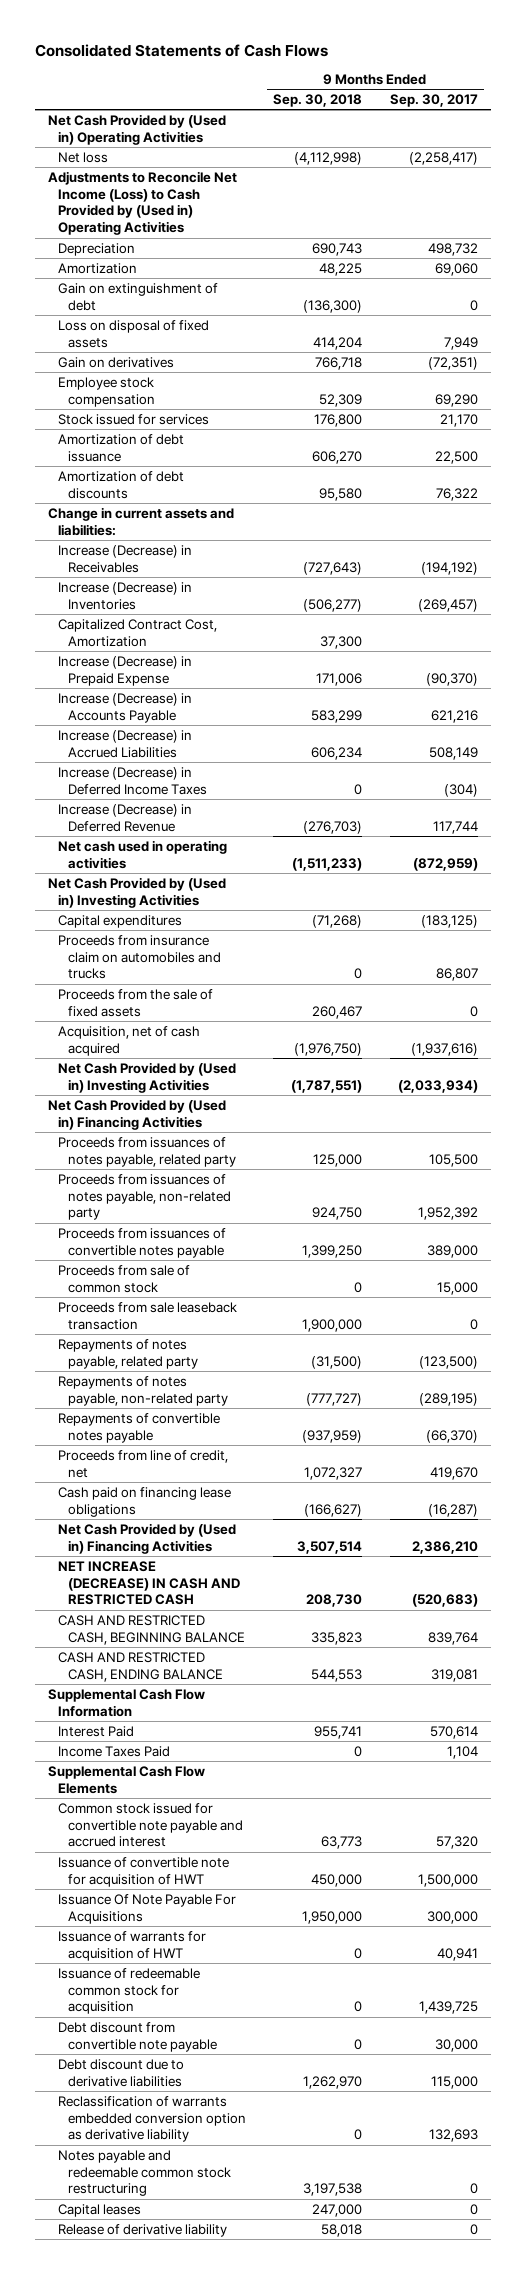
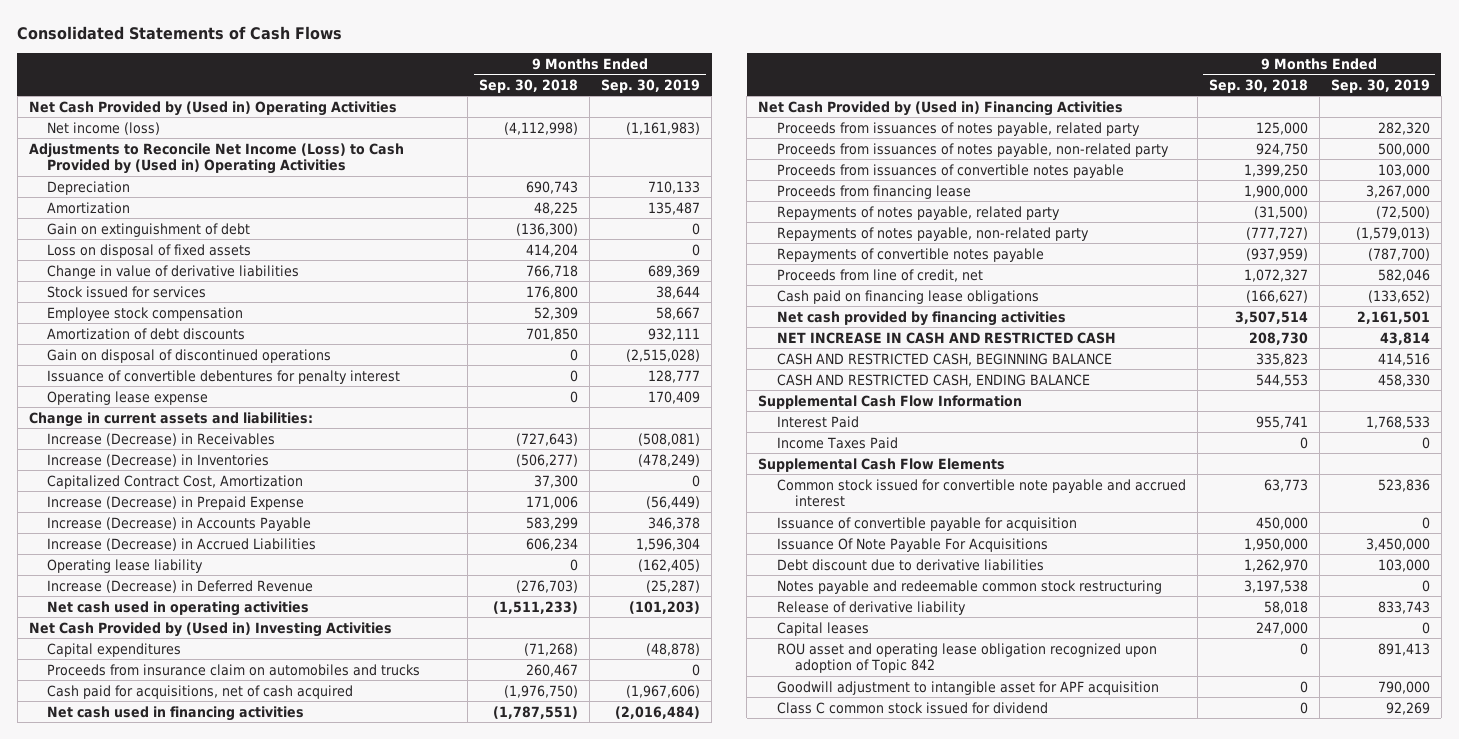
[389,93,478,107] Sep. 30, 2017 -> none
none -> [601,78,701,93] Sep. 30, 2019
[58,151,109,163] Net loss -> [47,121,161,135] Net income (loss)
[58,356,175,368] Gain on derivatives -> [47,264,300,279] Change in value of derivative liabilities
[58,433,185,462] Amortization of debt issuance -> none
[58,376,156,407] Employee stock compensation -> [47,306,244,321] Employee stock compensation
[319,487,363,501] 95,580 -> [526,327,579,341] 701,850
none -> [47,348,332,363] Gain on disposal of discontinued operations
none -> [47,369,401,384] Issuance of convertible debentures for penalty interest
none -> [47,390,209,405] Operating lease expense
[58,766,208,795] Increase (Decrease) in Deferred Income Taxes -> none
none -> [47,558,204,573] Operating lease liability
[58,988,214,1017] Proceeds from the sale of fixed assets -> none
[354,968,363,980] 0 -> [526,663,579,677] 260,467
[58,1025,201,1056] Acquisition, net of cash acquired -> [47,684,354,699] Cash paid for acquisitions, net of cash acquired
[58,1061,237,1093] Net Cash Provided by (Used in) Investing Activities -> [47,705,305,721] Net cash used in financing activities
[58,1264,191,1293] Proceeds from sale of common stock -> none
[58,1301,238,1330] Proceeds from sale leaseback transaction -> [776,184,971,199] Proceeds from financing lease
[58,1522,237,1554] Net Cash Provided by (Used in) Financing Activities -> [776,310,1066,326] Net cash provided by financing activities
[58,1560,241,1606] NET INCREASE (DECREASE) IN CASH AND RESTRICTED CASH -> [776,331,1116,344] NET INCREASE IN CASH AND RESTRICTED CASH
[58,1856,230,1887] Issuance of convertible note for acquisition of HWT -> [776,516,1077,531] Issuance of convertible payable for acquisition
[58,1930,207,1961] Issuance of warrants for acquisition of HWT -> none
[58,1967,201,2015] Issuance of redeemable common stock for acquisition -> none
[58,2021,218,2052] Debt discount from convertible note payable -> none
[58,2095,247,2143] Reclassification of warrants embedded conversion option as derivative liability -> none
[58,2203,142,2217] Capital leases -> [776,621,869,636] Capital leases
none -> [776,642,1157,674] ROU asset and operating lease obligation recognized upon adoption of Topic 842
none -> [776,680,1159,695] Goodwill adjustment to intangible asset for APF acquisition
none -> [776,701,1048,714] Class C common stock issued for dividend

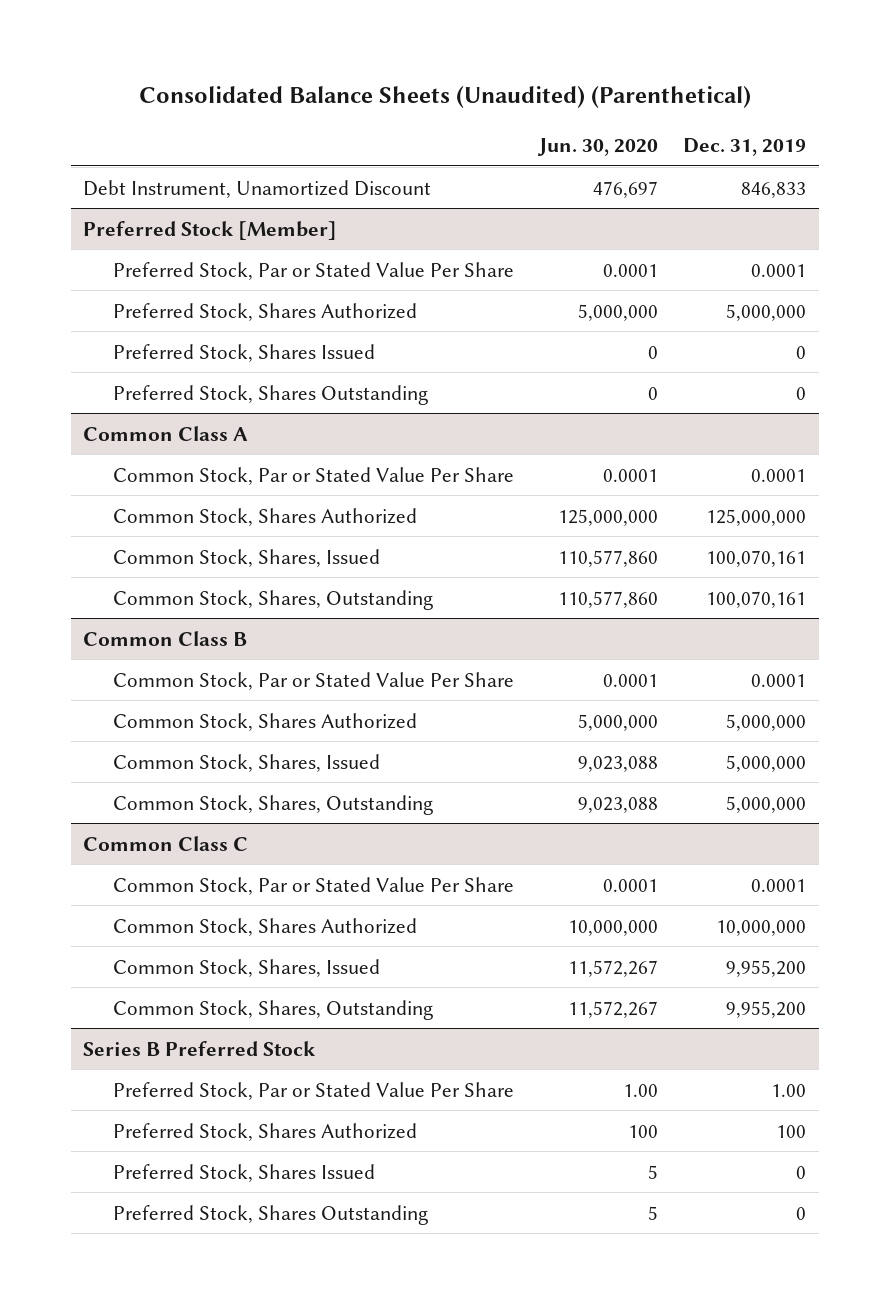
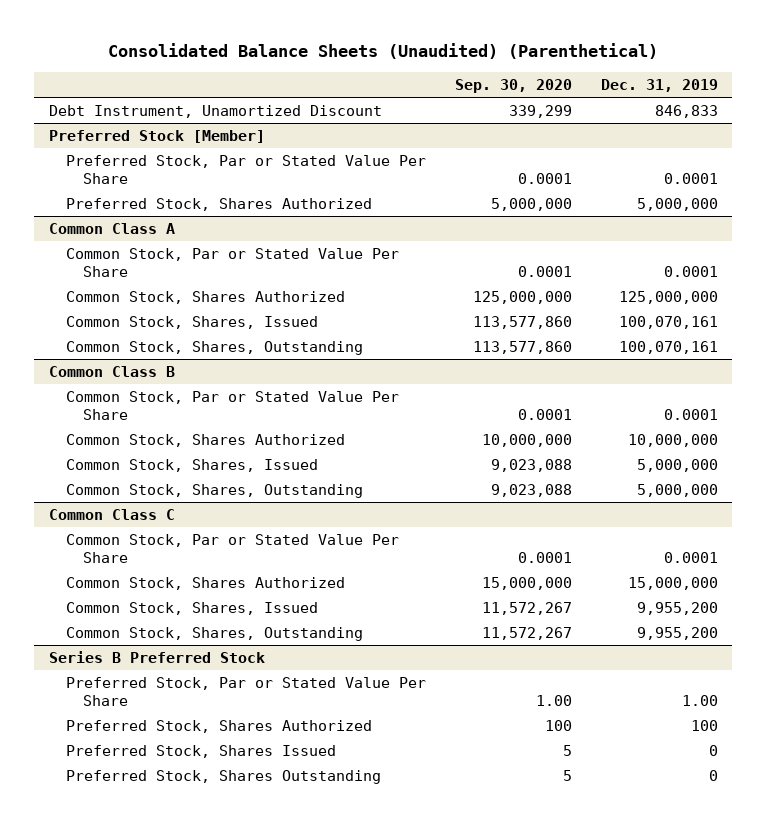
[536,137,658,156] Jun. 30, 2020 -> none
none -> [454,78,572,93] Sep. 30, 2020
[112,343,375,362] Preferred Stock, Shares Issued -> none
[112,384,428,405] Preferred Stock, Shares Outstanding -> none
[726,713,807,731] 5,000,000 -> [627,433,718,447] 10,000,000
[716,919,807,936] 10,000,000 -> [627,576,718,590] 15,000,000

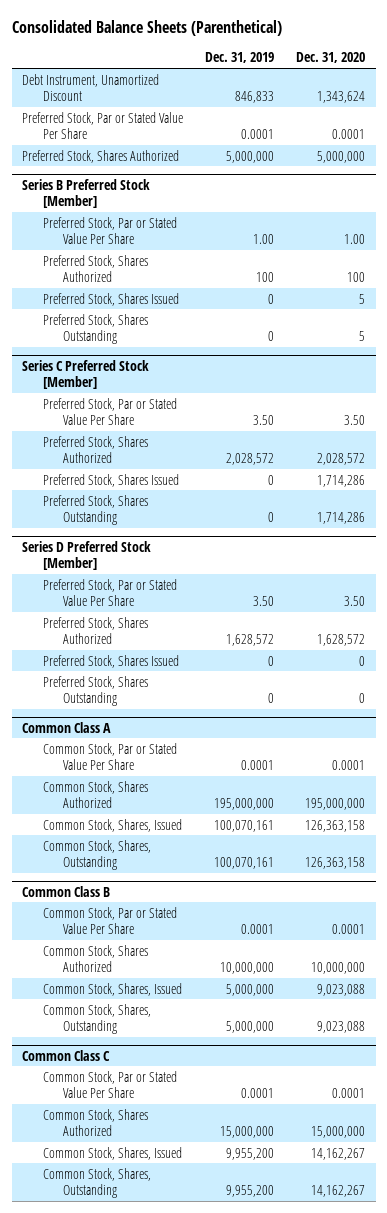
[108,43,659,60] Consolidated Balance Sheets (Unaudited) (Parenthetical) -> [11,19,282,36] Consolidated Balance Sheets (Parenthetical)
[454,78,572,93] Sep. 30, 2020 -> none
none -> [296,52,366,64] Dec. 31, 2020
[48,129,265,143] Preferred Stock [Member] -> none
none -> [22,178,151,208] Series B Preferred Stock [Member]
none -> [42,216,177,244] Preferred Stock, Par or Stated Value Per Share
none -> [42,254,148,282] Preferred Stock, Shares Authorized
none -> [42,292,179,306] Preferred Stock, Shares Issued
none -> [42,313,148,344] Preferred Stock, Shares Outstanding
none -> [22,359,150,389] Series C Preferred Stock [Member]
none -> [42,397,177,425] Preferred Stock, Par or Stated Value Per Share
none -> [42,435,148,463] Preferred Stock, Shares Authorized
none -> [42,473,179,487] Preferred Stock, Shares Issued
none -> [42,494,148,525] Preferred Stock, Shares Outstanding
none -> [22,540,152,570] Series D Preferred Stock [Member]
none -> [42,578,177,606] Preferred Stock, Par or Stated Value Per Share
none -> [42,616,148,644] Preferred Stock, Shares Authorized
none -> [42,654,179,668] Preferred Stock, Shares Issued
none -> [42,675,148,706] Preferred Stock, Shares Outstanding
[618,290,718,304] 125,000,000 -> [214,797,275,810] 195,000,000
[48,650,265,663] Series B Preferred Stock -> none
[65,676,426,706] Preferred Stock, Par or Stated Value Per Share -> none
[65,719,372,733] Preferred Stock, Shares Authorized -> none
[65,744,336,758] Preferred Stock, Shares Issued -> none
[65,769,381,784] Preferred Stock, Shares Outstanding -> none

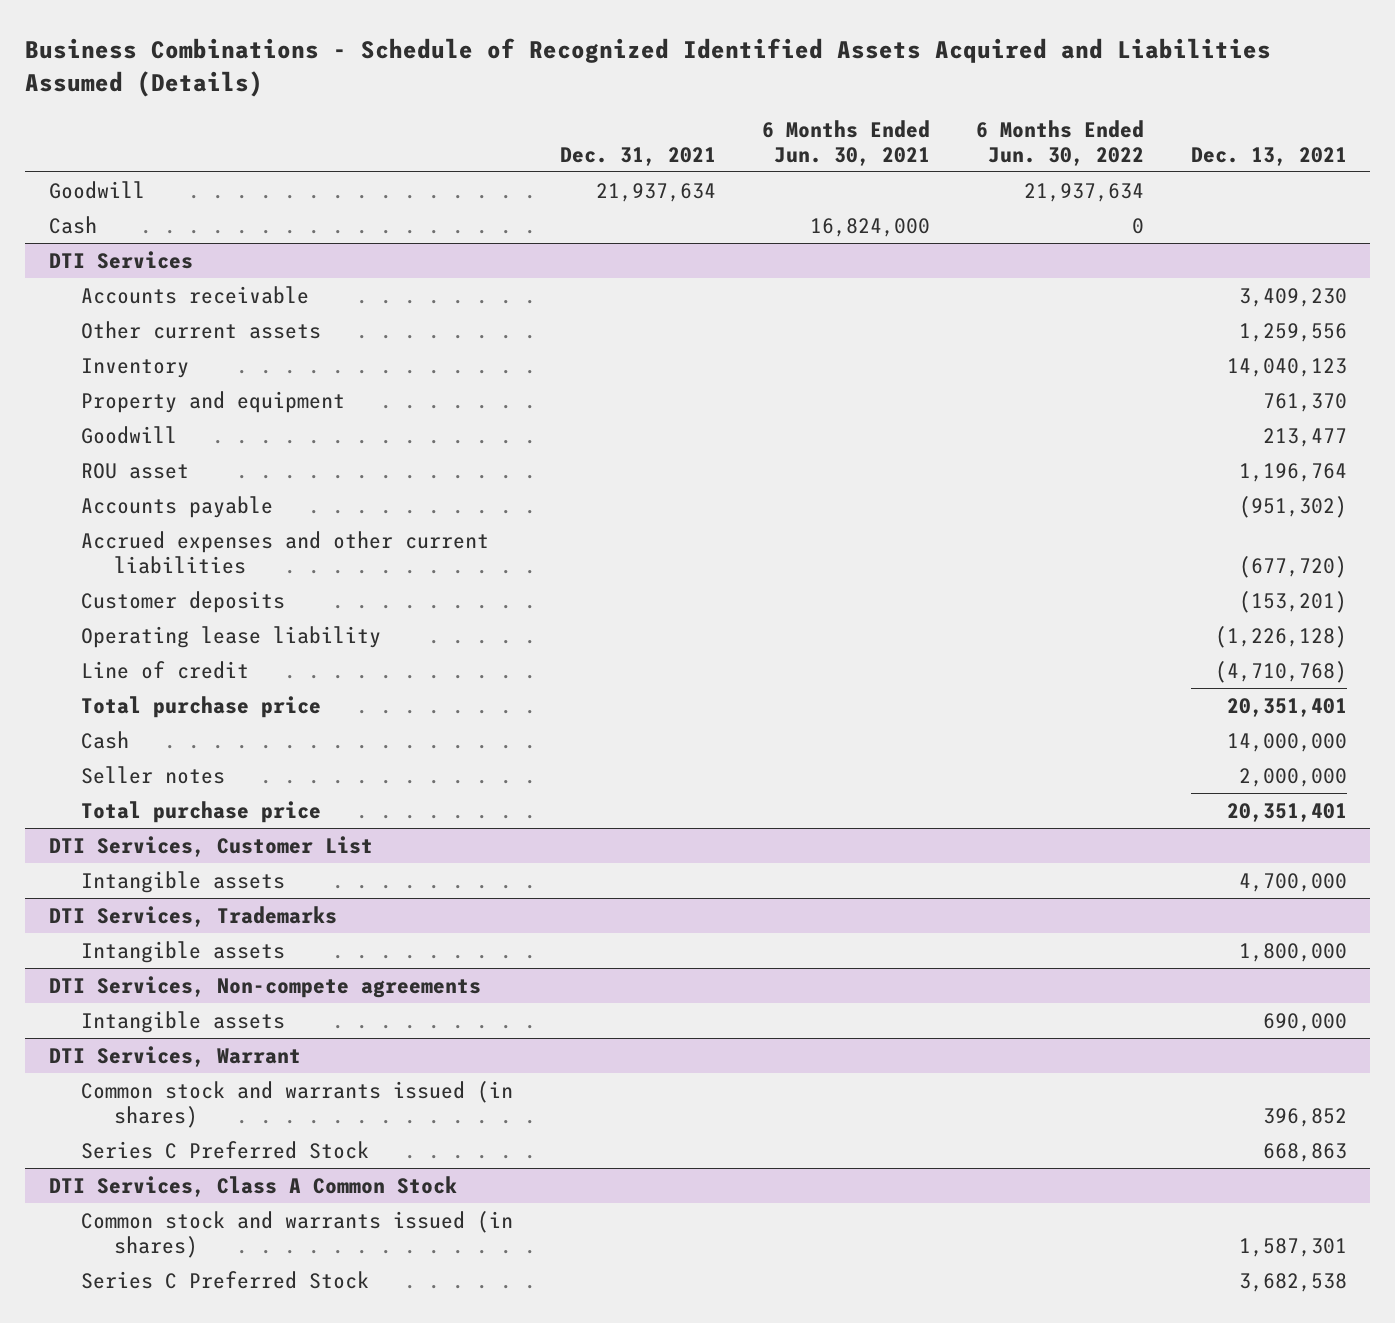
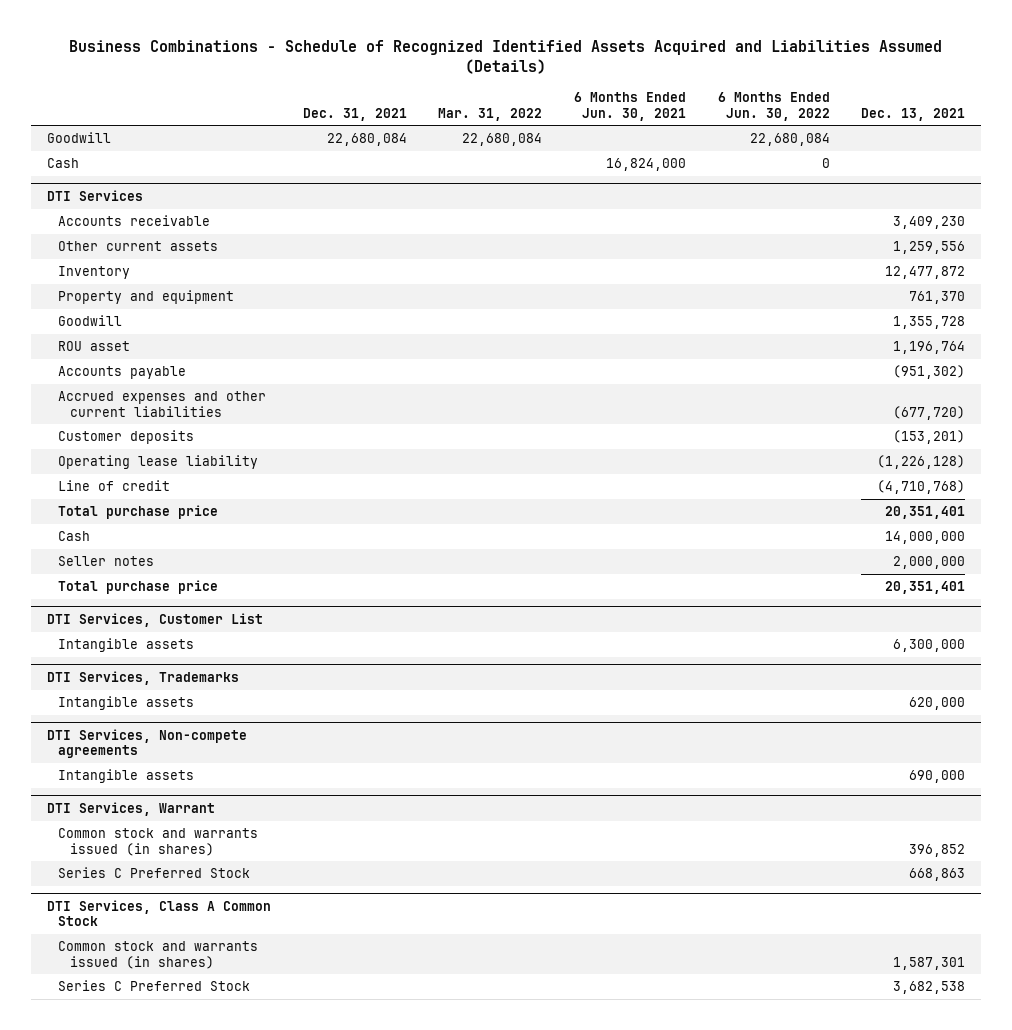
none -> [438,107,543,121] Mar. 31, 2022
[595,182,716,202] 21,937,634 -> [326,133,407,147] 22,680,084
[1024,182,1145,202] 21,937,634 -> [749,133,830,147] 22,680,084
[1226,357,1347,377] 14,040,123 -> [885,266,966,280] 12,477,872
[1262,427,1347,447] 213,477 -> [893,316,966,330] 1,355,728
[1238,872,1347,892] 4,700,000 -> [893,639,966,653] 6,300,000
[1238,942,1347,962] 1,800,000 -> [909,697,966,711] 620,000

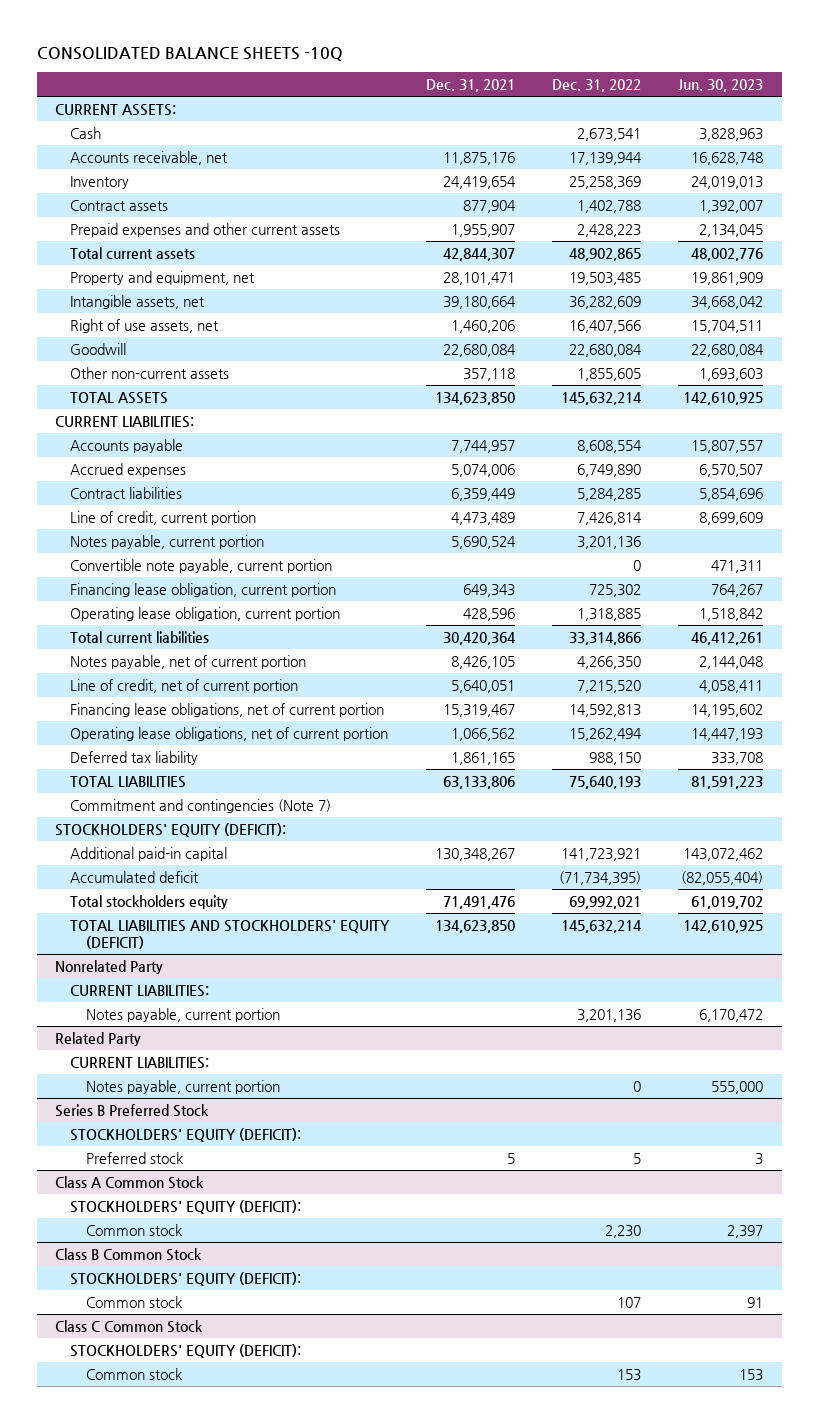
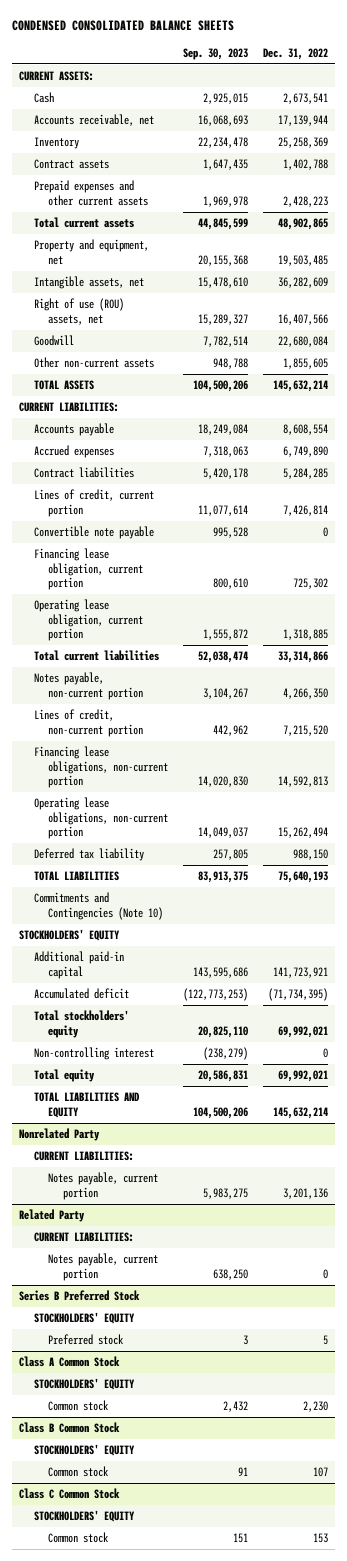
[36,47,343,62] CONSOLIDATED BALANCE SHEETS -10Q -> [11,19,234,31] CONDENSED CONSOLIDATED BALANCE SHEETS
[426,78,516,92] Dec. 31, 2021 -> none
[678,78,764,92] Jun. 30, 2023 -> none
none -> [183,47,249,60] Sep. 30, 2023
[70,318,220,333] Right of use assets, net -> [33,298,124,325] Right of use (ROU) assets, net
[70,534,265,549] Notes payable, current portion -> none
[70,510,257,525] Line of credit, current portion -> [33,489,154,517] Lines of credit, current portion
[70,558,333,573] Convertible note payable, current portion -> [33,526,154,540] Convertible note payable
[70,654,307,669] Notes payable, net of current portion -> [33,672,144,700] Notes payable, non-current portion
[70,678,299,693] Line of credit, net of current portion -> [33,709,144,737] Lines of credit, non-current portion
[70,702,385,717] Financing lease obligations, net of current portion -> [33,746,169,789] Financing lease obligations, non-current portion
[70,726,389,741] Operating lease obligations, net of current portion -> [33,797,169,840] Operating lease obligations, non-current portion
[70,798,332,813] Commitment and contingencies (Note 7) -> [33,892,164,920] Commitments and Contingencies (Note 10)
[55,822,287,837] STOCKHOLDERS' EQUITY (DEFICIT): -> [18,929,120,942] STOCKHOLDERS' EQUITY
[70,894,229,909] Total stockholders equity -> [33,1010,129,1038] Total stockholders' equity
none -> [33,1047,154,1061] Non-controlling interest
none -> [33,1069,95,1083] Total equity
[70,919,391,949] TOTAL LIABILITIES AND STOCKHOLDERS' EQUITY (DEFICIT) -> [33,1092,140,1118] TOTAL LIABILITIES AND EQUITY
[70,1127,302,1142] STOCKHOLDERS' EQUITY (DEFICIT): -> [33,1312,135,1325] STOCKHOLDERS' EQUITY
[70,1199,302,1214] STOCKHOLDERS' EQUITY (DEFICIT): -> [33,1378,135,1391] STOCKHOLDERS' EQUITY
[70,1271,302,1286] STOCKHOLDERS' EQUITY (DEFICIT): -> [33,1444,135,1457] STOCKHOLDERS' EQUITY
[70,1343,302,1358] STOCKHOLDERS' EQUITY (DEFICIT): -> [33,1510,135,1523] STOCKHOLDERS' EQUITY

